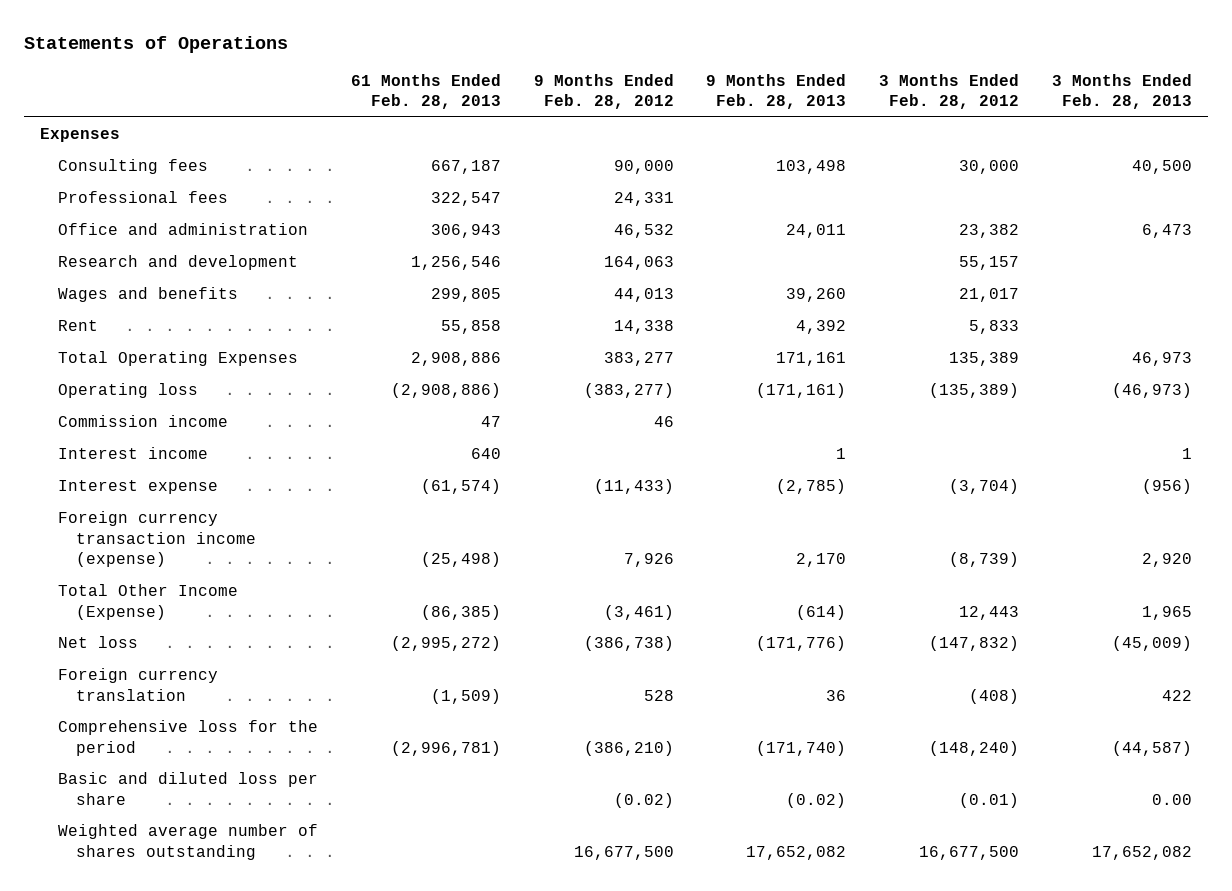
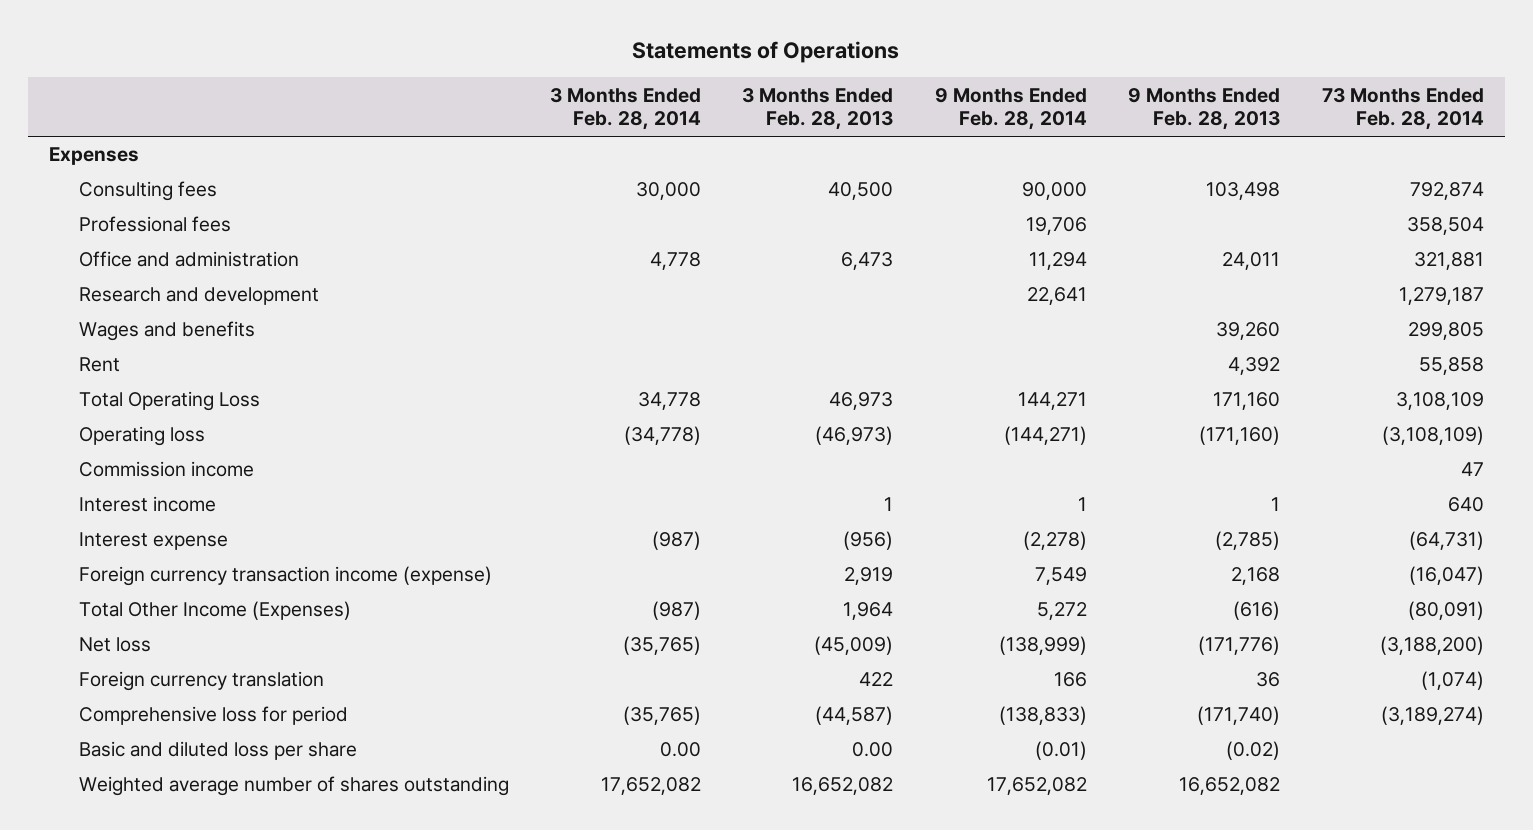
[350,73,501,110] 61 Months Ended Feb. 28, 2013 -> none
[533,73,674,110] 9 Months Ended Feb. 28, 2012 -> none
[878,73,1019,110] 3 Months Ended Feb. 28, 2012 -> none
none -> [550,87,702,131] 3 Months Ended Feb. 28, 2014
none -> [934,87,1087,131] 9 Months Ended Feb. 28, 2014
none -> [1321,87,1484,131] 73 Months Ended Feb. 28, 2014
[58,351,299,367] Total Operating Expenses -> [78,391,260,412] Total Operating Loss
[776,352,847,367] 171,161 -> [1213,392,1281,411] 171,160
[756,383,847,399] (171,161) -> [1199,426,1281,446] (171,160)
[796,553,847,568] 2,170 -> [1231,567,1281,586] 2,168
[1141,553,1192,568] 2,920 -> [844,567,894,586] 2,919
[58,584,239,620] Total Other Income (Expense) -> [78,601,351,621] Total Other Income (Expenses)
[796,604,847,620] (614) -> [1233,601,1281,621] (616)
[1141,605,1192,620] 1,965 -> [843,602,894,621] 1,964
[58,720,319,756] Comprehensive loss for the period -> [78,706,348,726] Comprehensive loss for period
[746,845,847,860] 17,652,082 -> [1179,777,1281,796] 16,652,082
[1091,845,1192,860] 17,652,082 -> [792,777,894,796] 16,652,082

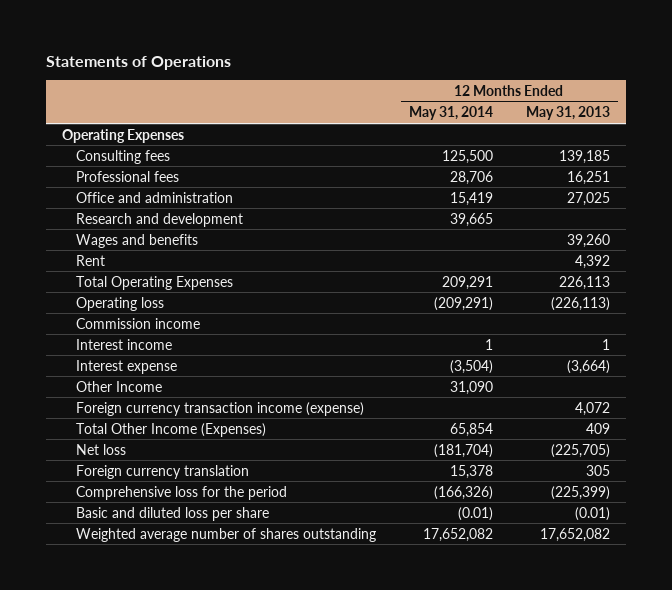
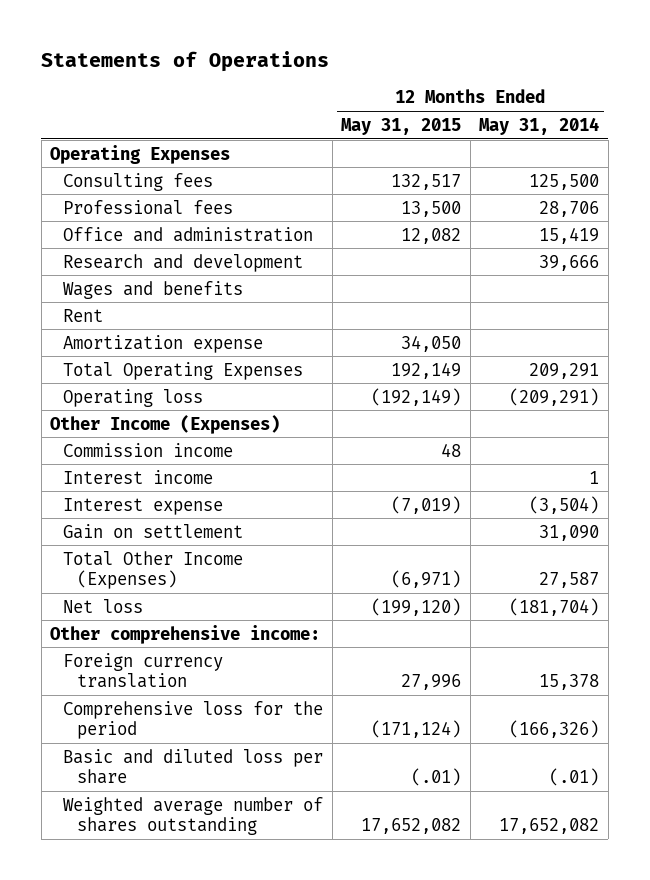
[525,106,610,121] May 31, 2013 -> none
none -> [341,117,462,135] May 31, 2015
[449,212,493,227] 39,665 -> [539,254,600,271] 39,666
none -> [63,334,264,353] Amortization expense
none -> [50,414,281,434] Other Income (Expenses)
[75,401,364,416] Foreign currency transaction income (expense) -> none
[75,380,162,392] Other Income -> [63,523,244,539] Gain on settlement
[449,422,493,437] 65,854 -> [539,571,600,588] 27,587
none -> [50,624,321,644] Other comprehensive income:
[457,506,493,521] (0.01) -> [549,767,600,786] (.01)

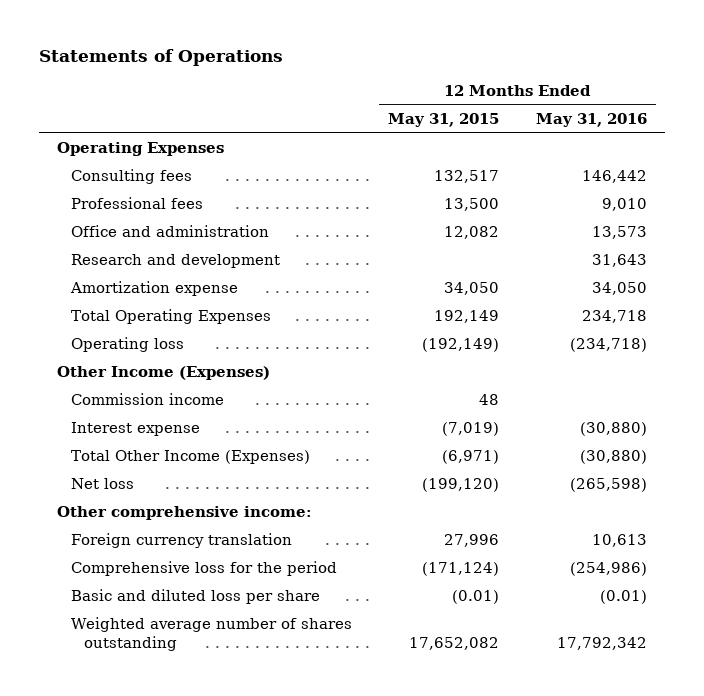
[479,116,600,135] May 31, 2014 -> none
none -> [535,113,647,128] May 31, 2016
[63,280,244,299] Wages and benefits -> none
[63,308,104,322] Rent -> none
[63,469,214,484] Interest income -> none
[63,523,244,539] Gain on settlement -> none
[411,767,462,786] (.01) -> [452,590,500,605] (0.01)

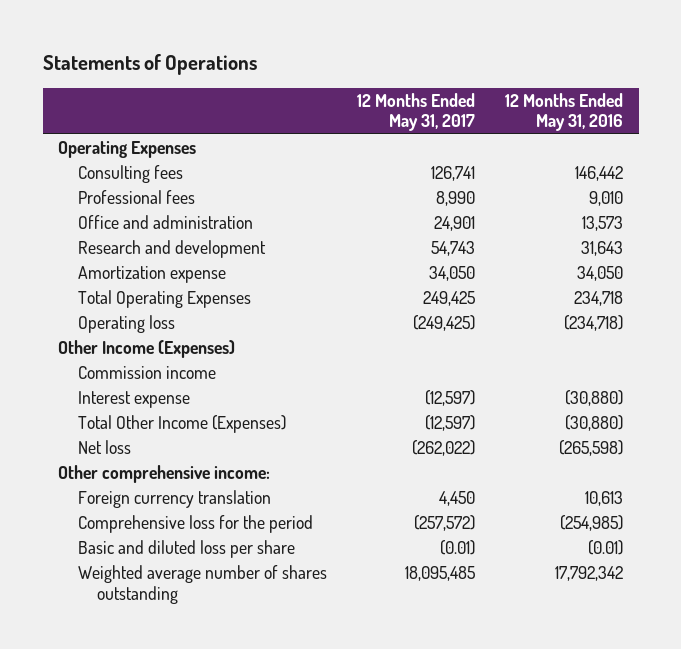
[388,113,500,128] May 31, 2015 -> none
none -> [356,92,475,132] 12 Months Ended May 31, 2017
[569,562,647,577] (254,986) -> [560,515,624,532] (254,985)

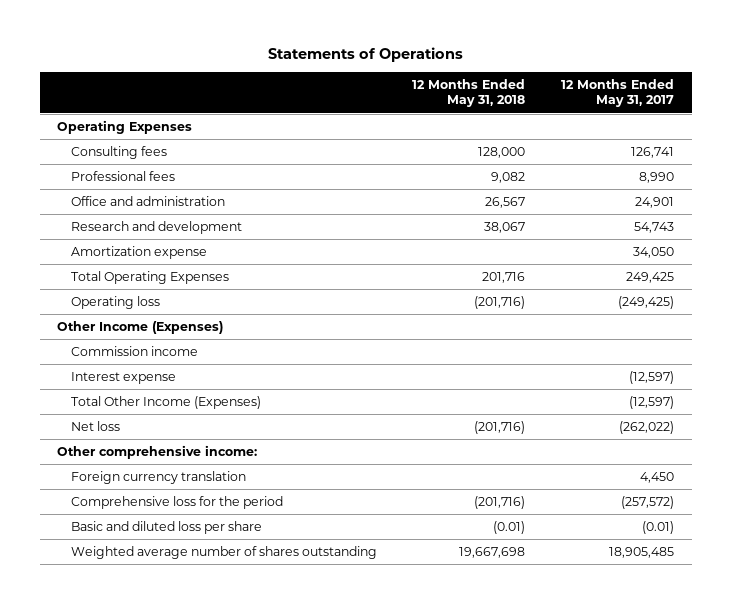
[505,92,624,132] 12 Months Ended May 31, 2016 -> none
none -> [412,79,526,108] 12 Months Ended May 31, 2018
[404,566,475,582] 18,095,485 -> [608,547,674,559] 18,905,485

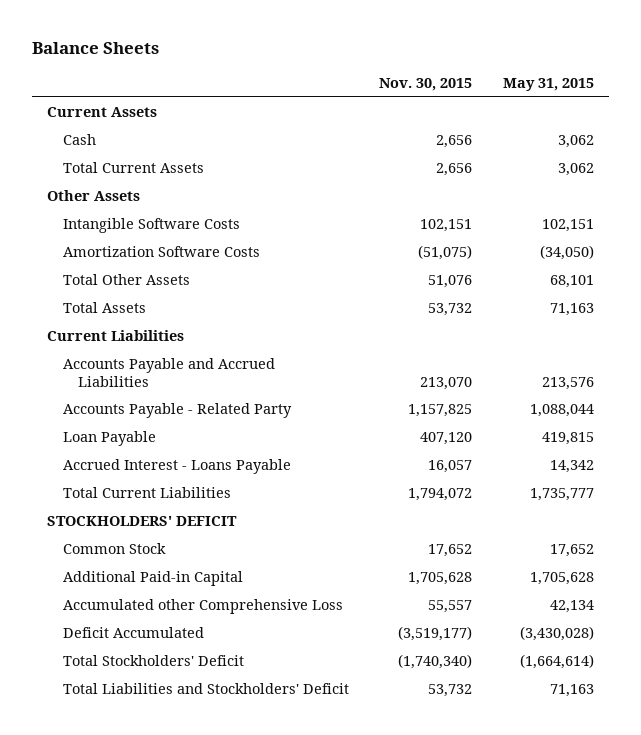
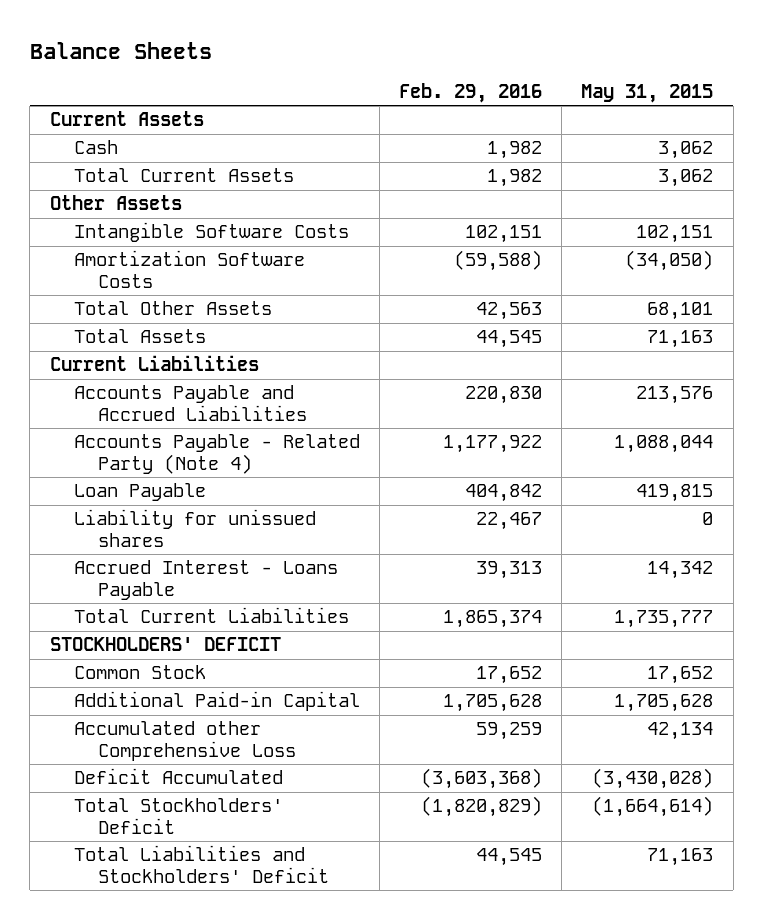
[379,78,473,92] Nov. 30, 2015 -> none
none -> [398,82,542,103] Feb. 29, 2016
[62,403,292,419] Accounts Payable - Related Party -> [73,434,360,475] Accounts Payable - Related Party (Note 4)
none -> [73,509,316,548] Liability for unissued shares

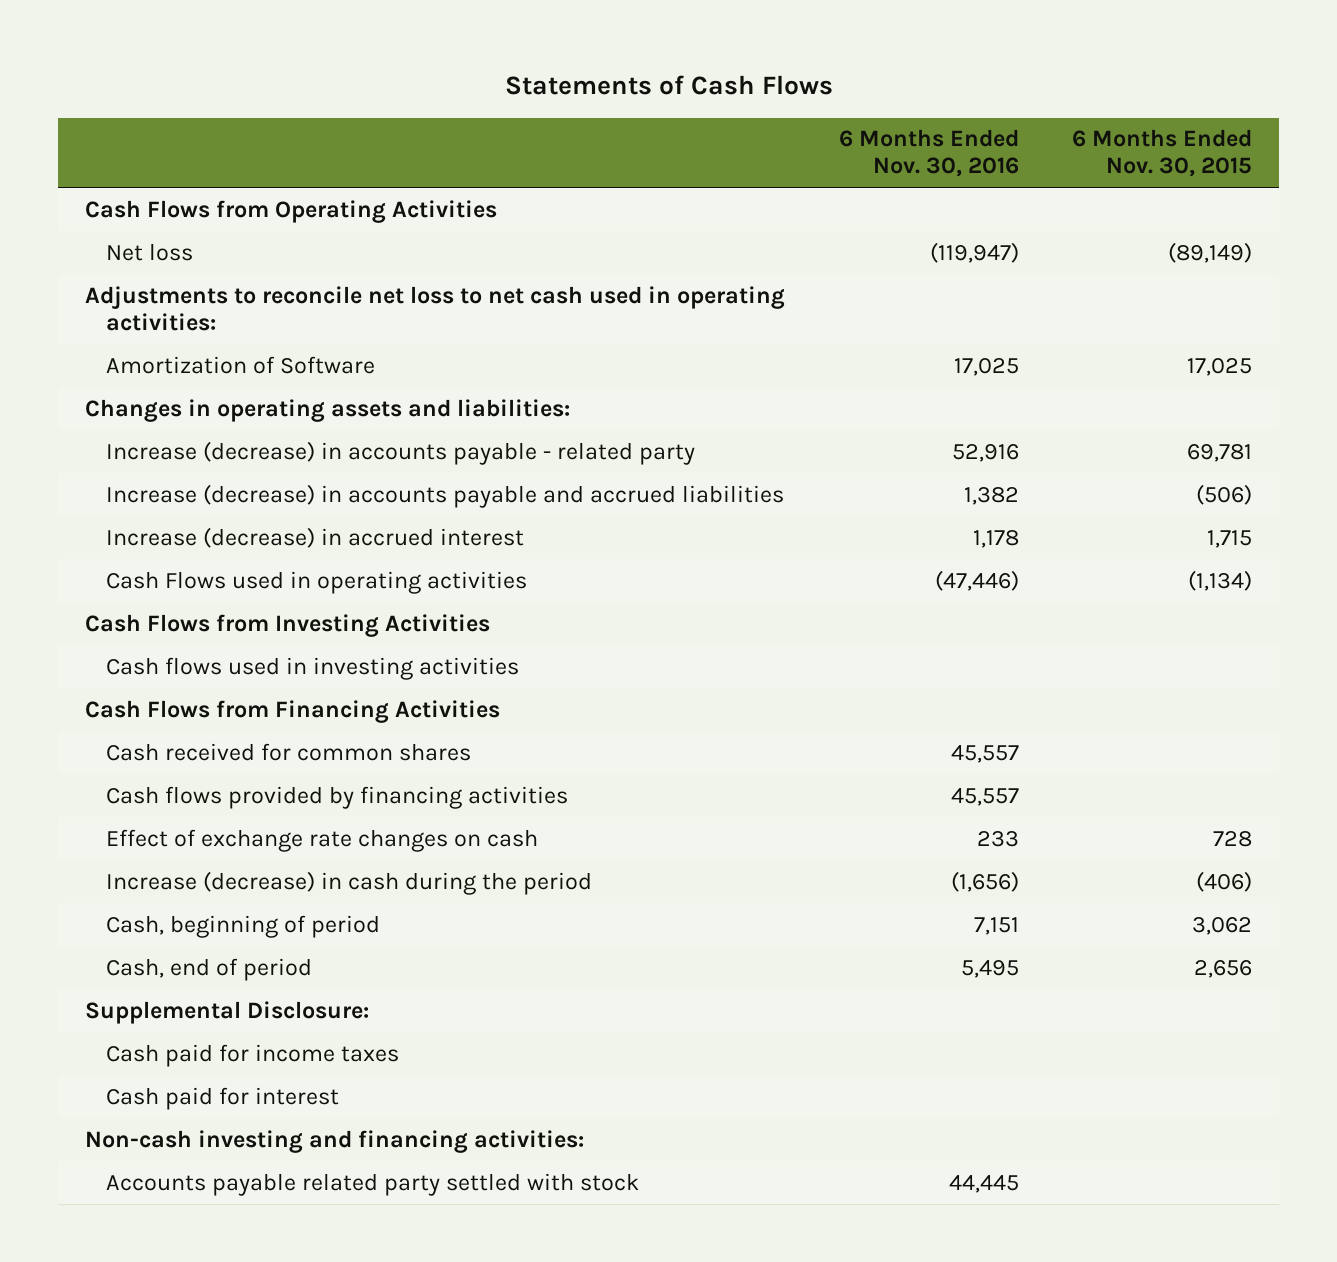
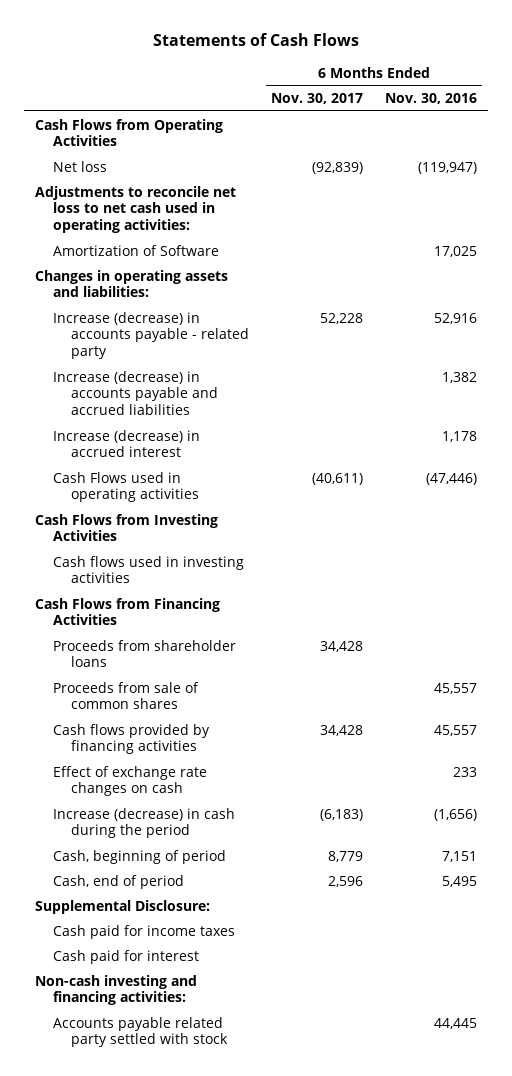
[1072,129,1253,178] 6 Months Ended Nov. 30, 2015 -> none
none -> [271,92,364,104] Nov. 30, 2017
none -> [53,639,237,668] Proceeds from shareholder loans
[106,742,472,761] Cash received for common shares -> [53,681,200,710] Proceeds from sale of common shares

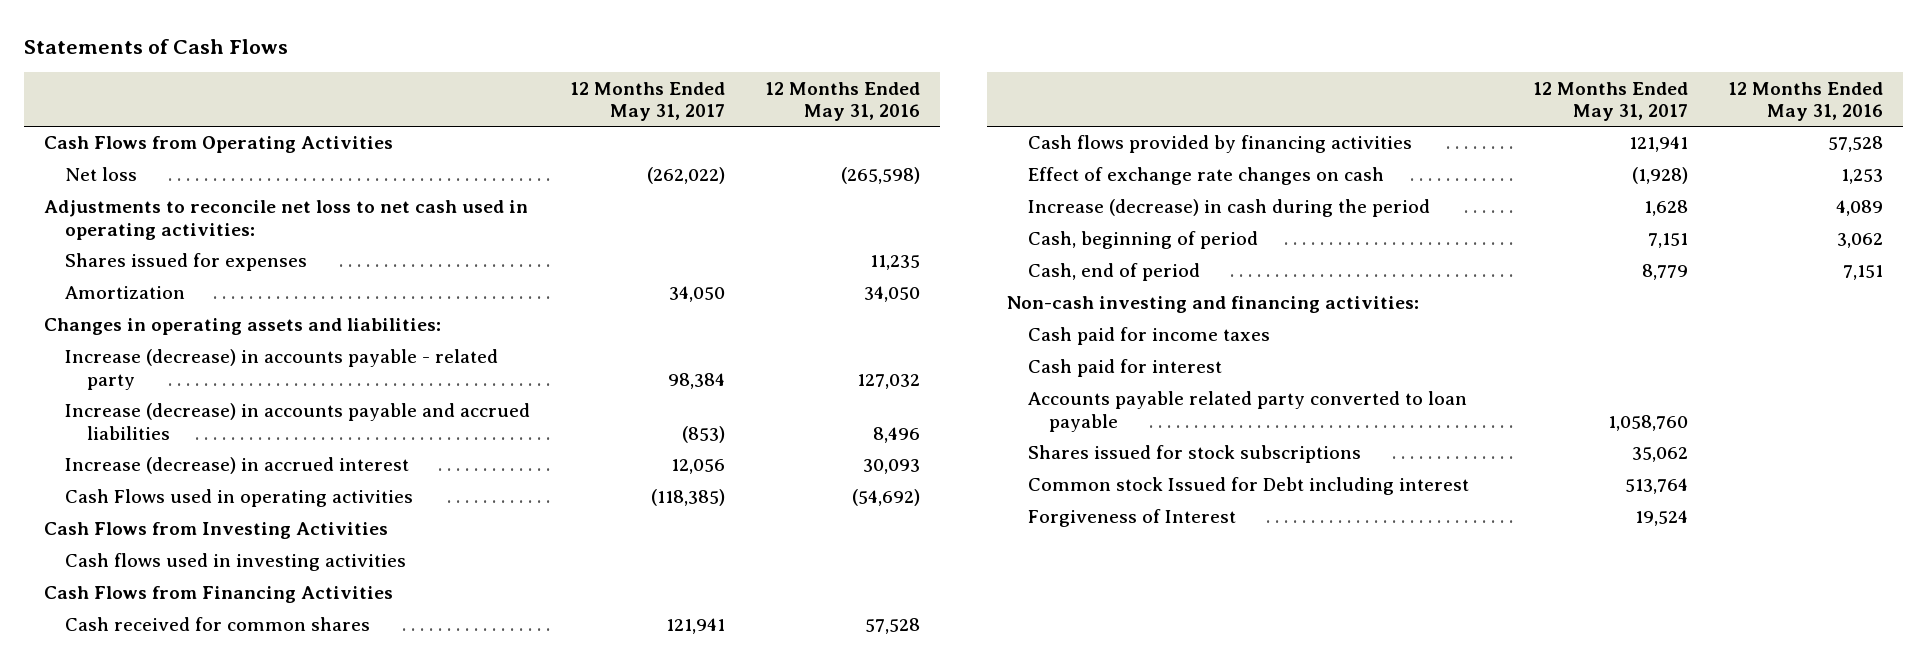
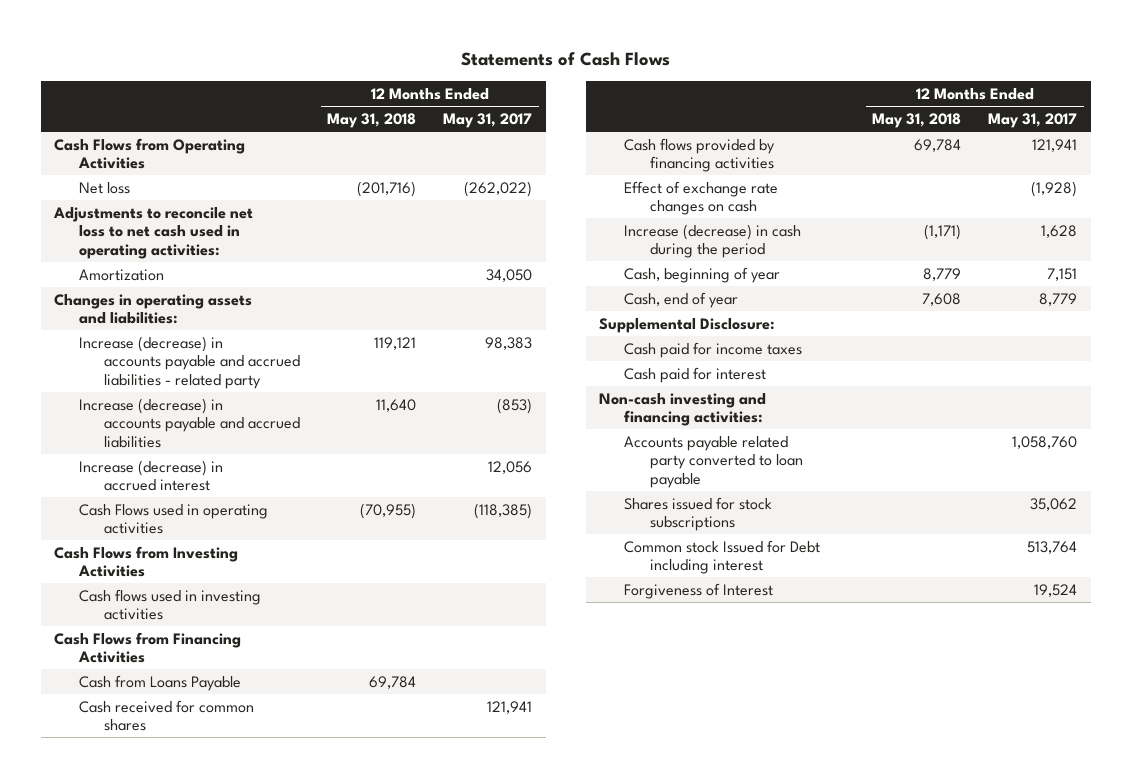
[765,81,921,121] 12 Months Ended May 31, 2016 -> none
none -> [327,112,417,128] May 31, 2018
[65,253,308,272] Shares issued for expenses -> none
[65,349,499,390] Increase (decrease) in accounts payable - related party -> [79,335,301,389] Increase (decrease) in accounts payable and accrued liabilities - related party
[668,372,726,389] 98,384 -> [485,336,533,350] 98,383
none -> [79,674,242,691] Cash from Loans Payable
[1028,231,1259,250] Cash, beginning of period -> [624,266,781,283] Cash, beginning of year
[1028,263,1201,282] Cash, end of period -> [624,291,739,308] Cash, end of year
none -> [599,317,776,333] Supplemental Disclosure:
[1007,296,1420,314] Non-cash investing and financing activities: -> [599,392,767,427] Non-cash investing and financing activities:

